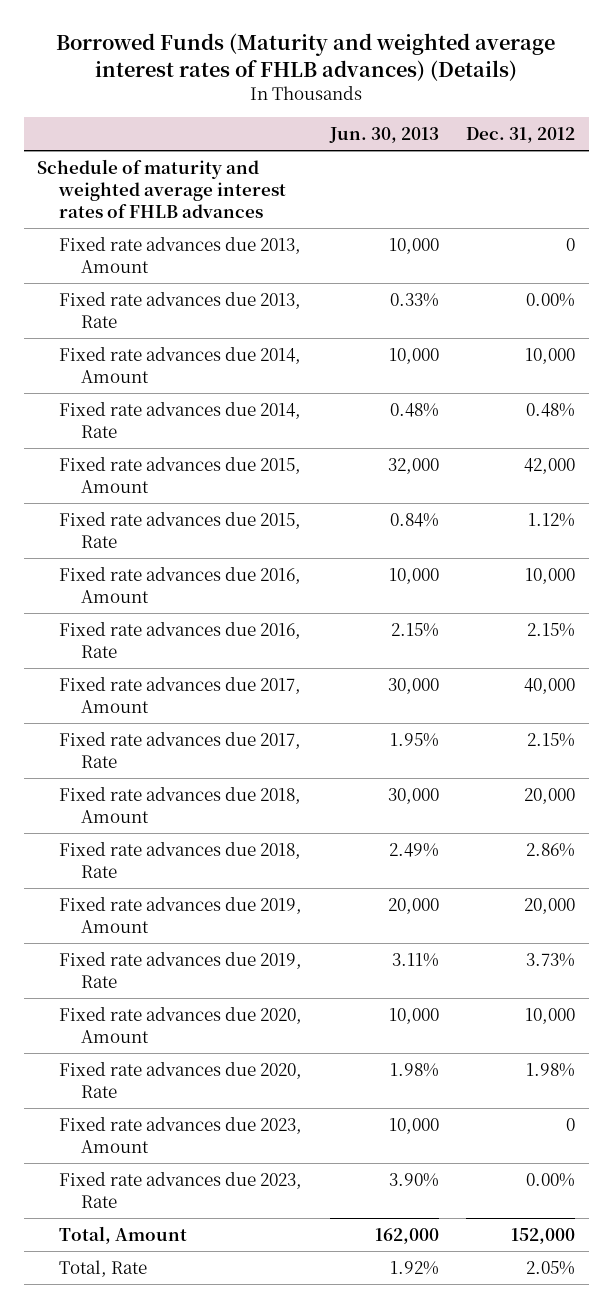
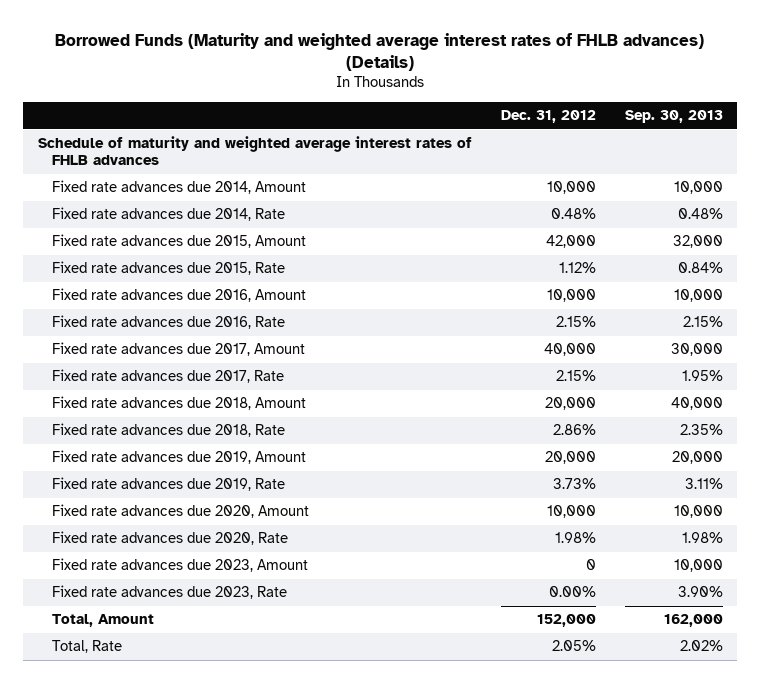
[328,127,439,144] Jun. 30, 2013 -> none
none -> [624,110,723,124] Sep. 30, 2013
[59,236,302,273] Fixed rate advances due 2013, Amount -> none
[59,291,302,328] Fixed rate advances due 2013, Rate -> none

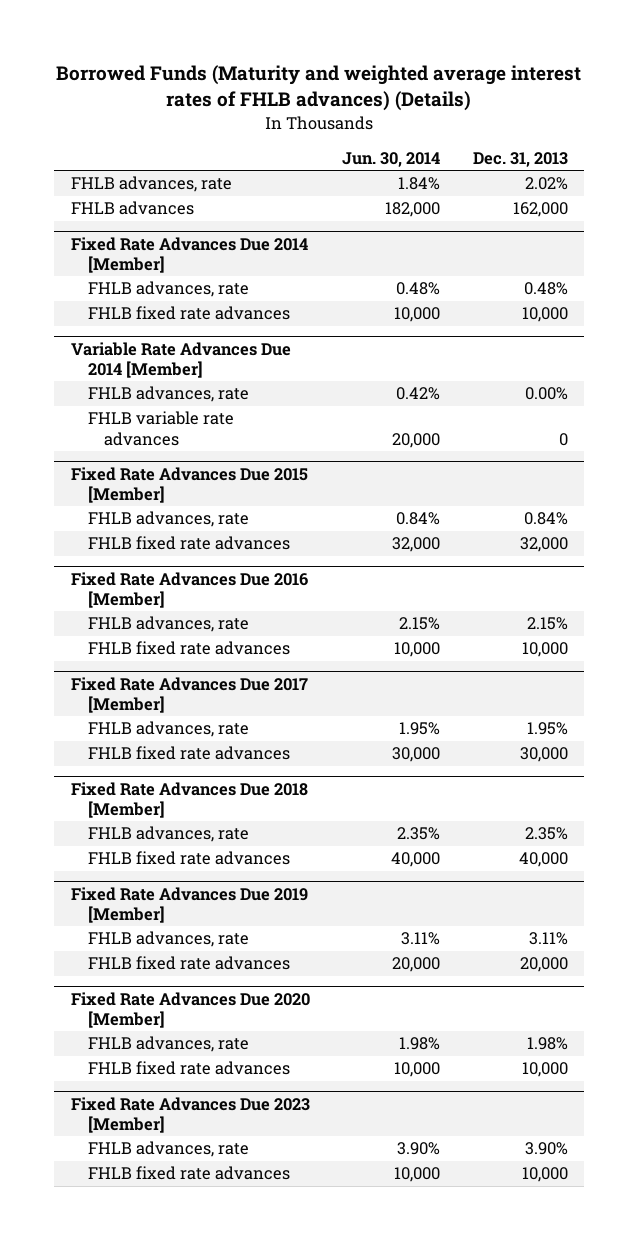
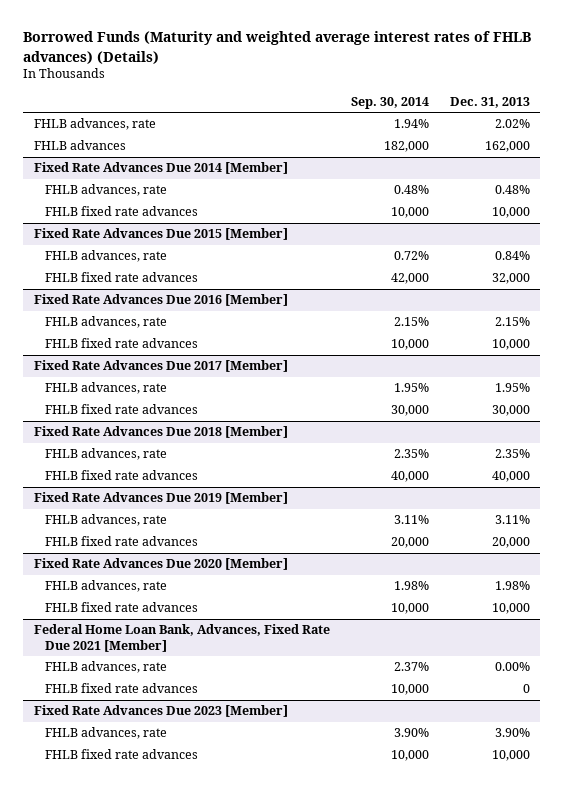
[342,152,441,168] Jun. 30, 2014 -> none
none -> [350,96,429,109] Sep. 30, 2014
[70,341,291,379] Variable Rate Advances Due 2014 [Member] -> none
[87,386,249,403] FHLB advances, rate -> none
[87,411,234,446] FHLB variable rate advances -> none
none -> [33,624,330,652] Federal Home Loan Bank, Advances, Fixed Rate Due 2021 [Member]
none -> [45,661,168,674] FHLB advances, rate
none -> [45,683,199,694] FHLB fixed rate advances

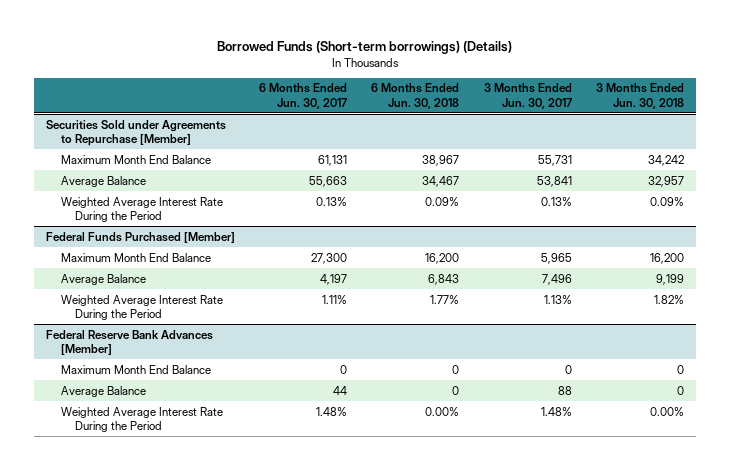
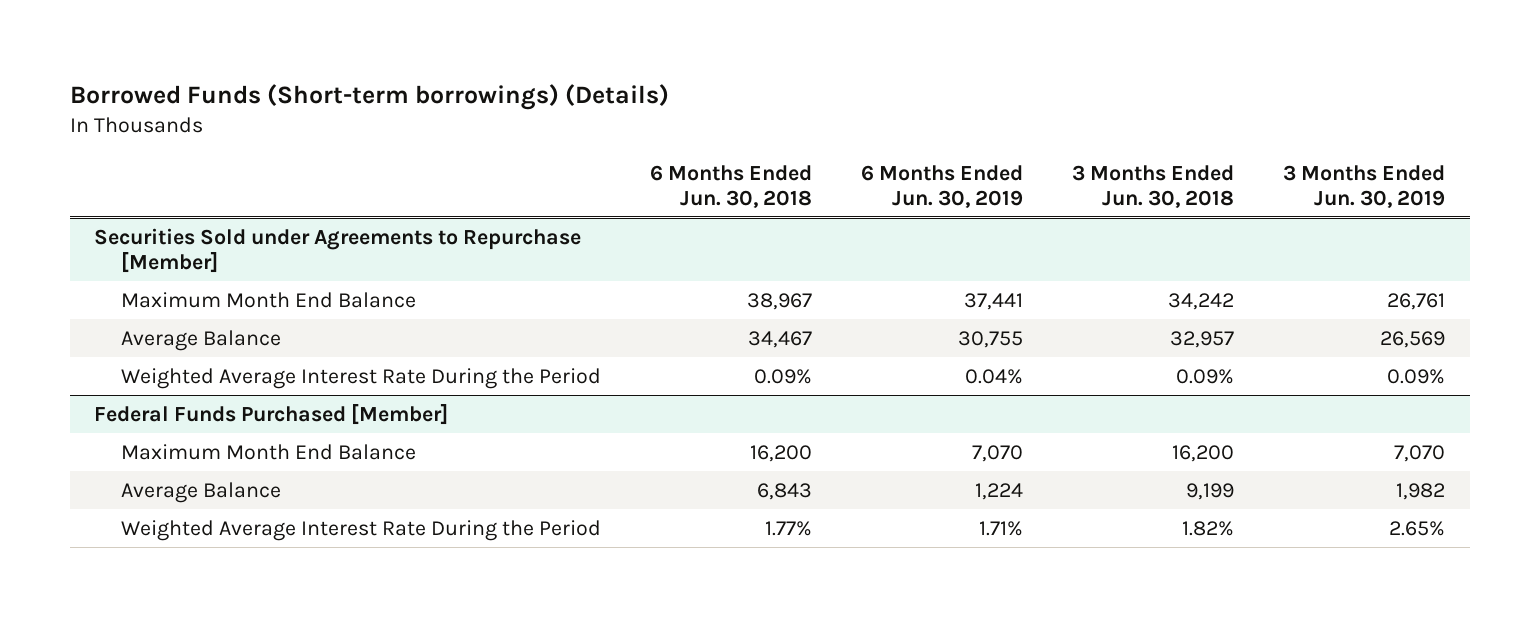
[259,83,348,109] 6 Months Ended Jun. 30, 2017 -> none
[483,83,572,109] 3 Months Ended Jun. 30, 2017 -> none
none -> [861,164,1024,208] 6 Months Ended Jun. 30, 2019
none -> [1283,164,1446,208] 3 Months Ended Jun. 30, 2019
[46,329,214,355] Federal Reserve Bank Advances [Member] -> none
[60,364,211,374] Maximum Month End Balance -> none
[60,385,146,397] Average Balance -> none
[60,406,223,432] Weighted Average Interest Rate During the Period -> none

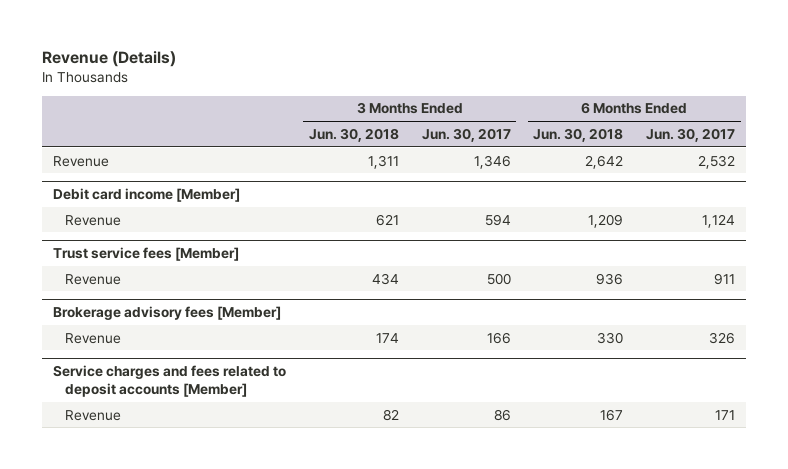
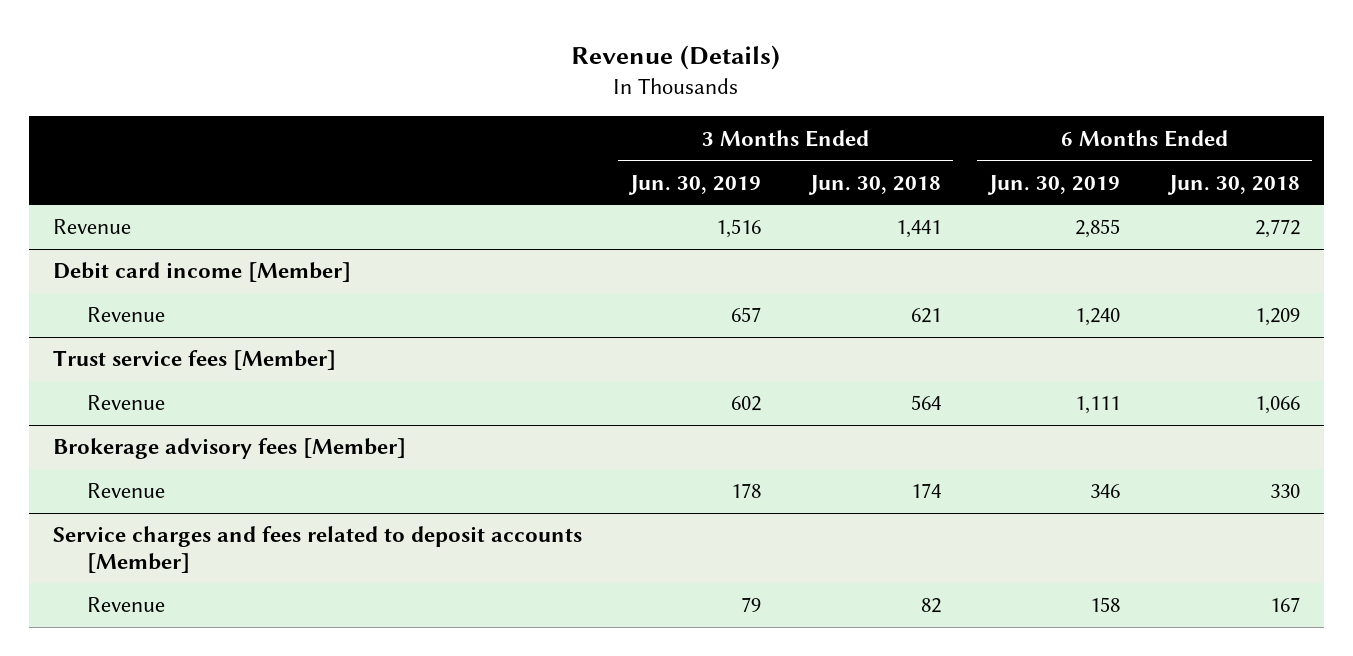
[421,127,511,142] Jun. 30, 2017 -> none
[646,127,736,142] Jun. 30, 2017 -> none
none -> [628,174,762,195] Jun. 30, 2019
none -> [987,174,1121,195] Jun. 30, 2019
[367,154,399,169] 1,311 -> [895,220,941,239] 1,441
[585,154,624,169] 2,642 -> [1254,219,1300,239] 2,772
[371,272,399,285] 434 -> [910,395,941,411] 564
[596,272,624,285] 936 -> [1254,396,1300,415] 1,066

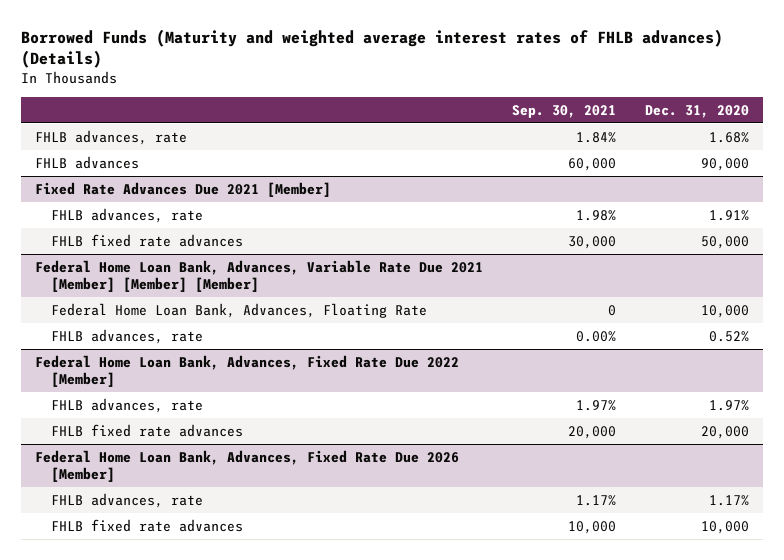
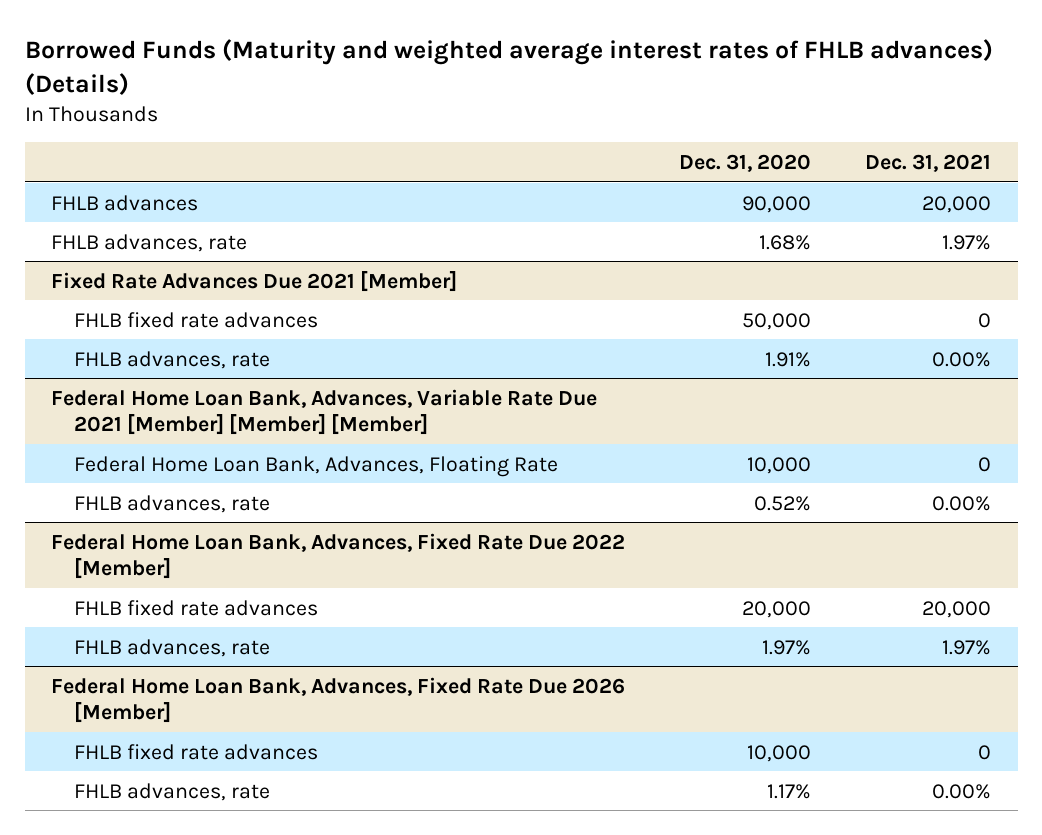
[512,104,617,118] Sep. 30, 2021 -> none
none -> [864,153,991,172] Dec. 31, 2021
[35,129,188,145] FHLB advances, rate -> [51,233,248,252] FHLB advances, rate
[50,207,203,223] FHLB advances, rate -> [74,350,271,369] FHLB advances, rate
[50,397,203,413] FHLB advances, rate -> [74,638,271,657] FHLB advances, rate
[50,492,203,508] FHLB advances, rate -> [74,782,271,801] FHLB advances, rate

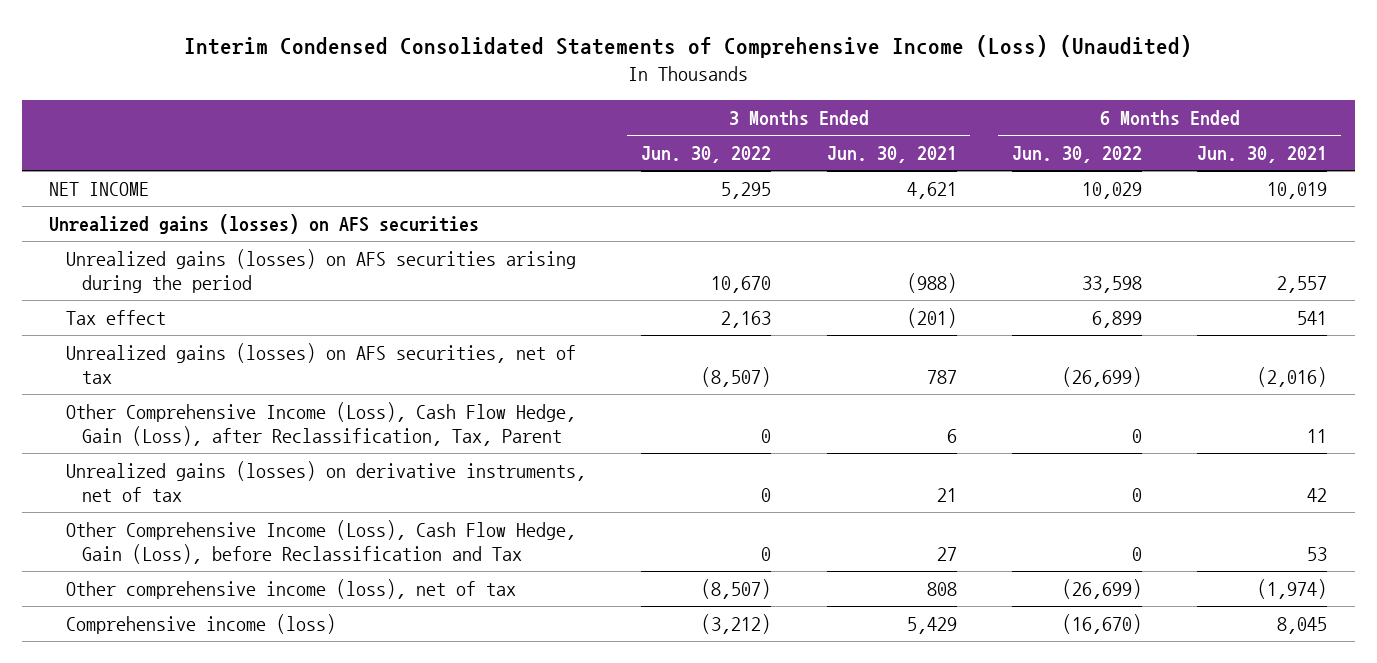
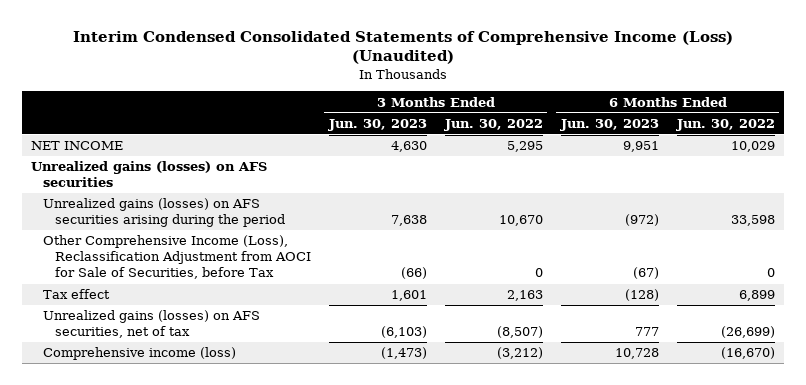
[826,146,957,164] Jun. 30, 2021 -> none
[1197,146,1328,164] Jun. 30, 2021 -> none
none -> [327,118,427,131] Jun. 30, 2023
none -> [559,118,659,131] Jun. 30, 2023
none -> [42,235,311,280] Other Comprehensive Income (Loss), Reclassification Adjustment from AOCI for Sale of Securities, before Tax
[65,402,576,447] Other Comprehensive Income (Loss), Cash Flow Hedge, Gain (Loss), after Reclassification, Tax, Parent -> none
[65,461,586,503] Unrealized gains (losses) on derivative instruments, net of tax -> none
[65,520,576,565] Other Comprehensive Income (Loss), Cash Flow Hedge, Gain (Loss), before Reclassification and Tax -> none
[65,579,516,600] Other comprehensive income (loss), net of tax -> none

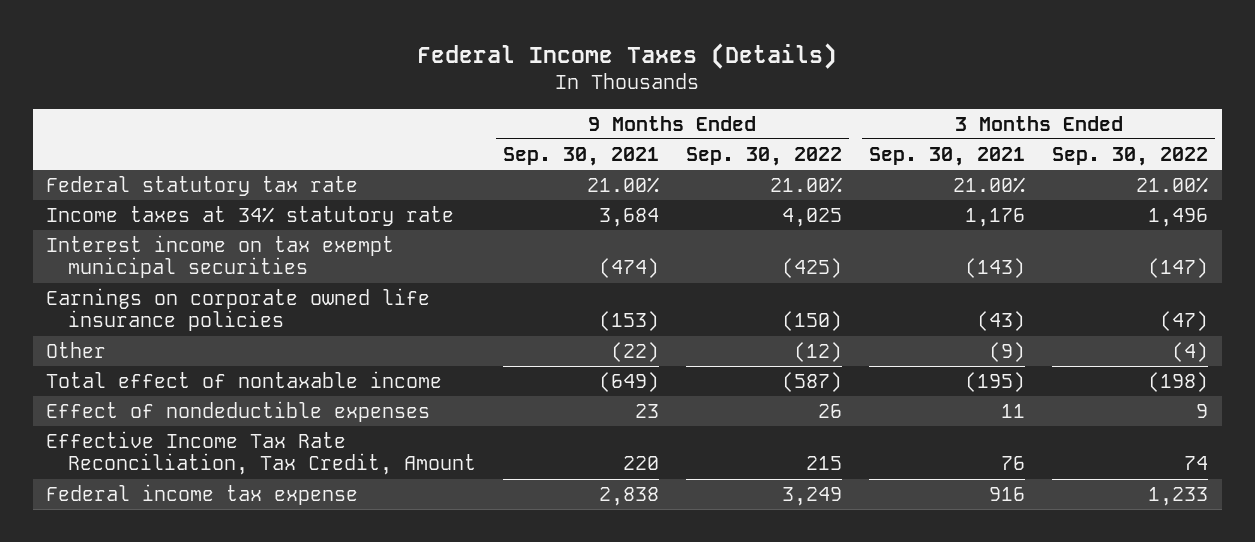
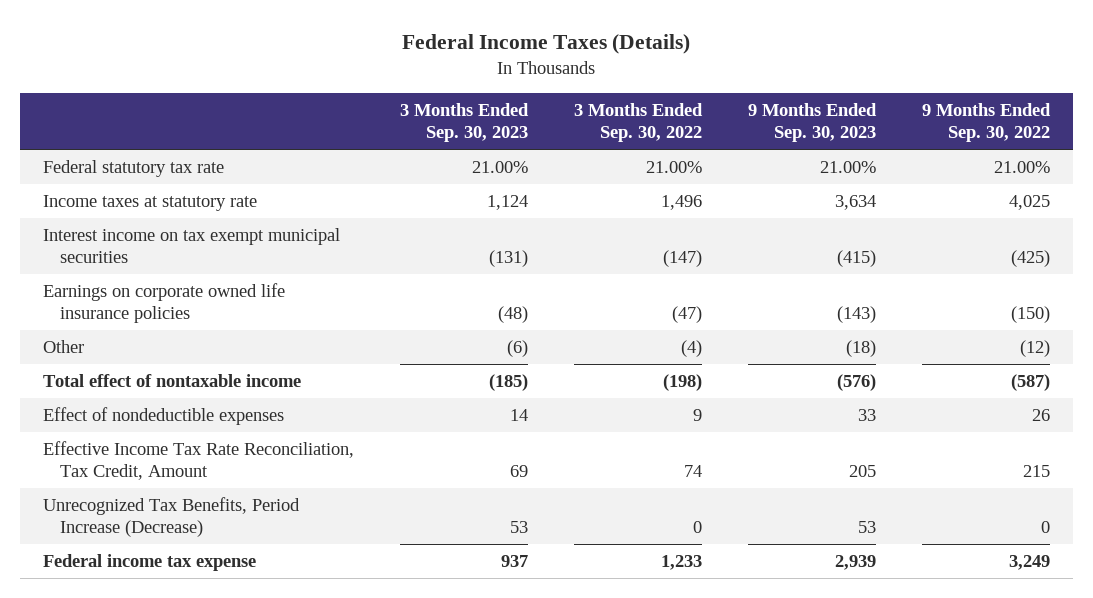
[502,146,659,166] Sep. 30, 2021 -> none
[868,146,1025,166] Sep. 30, 2021 -> none
none -> [399,103,529,142] 3 Months Ended Sep. 30, 2023
none -> [747,103,877,142] 9 Months Ended Sep. 30, 2023
[46,205,455,226] Income taxes at 34% statutory rate -> [42,195,257,212] Income taxes at statutory rate
none -> [42,497,300,538] Unrecognized Tax Benefits, Period Increase (Decrease)

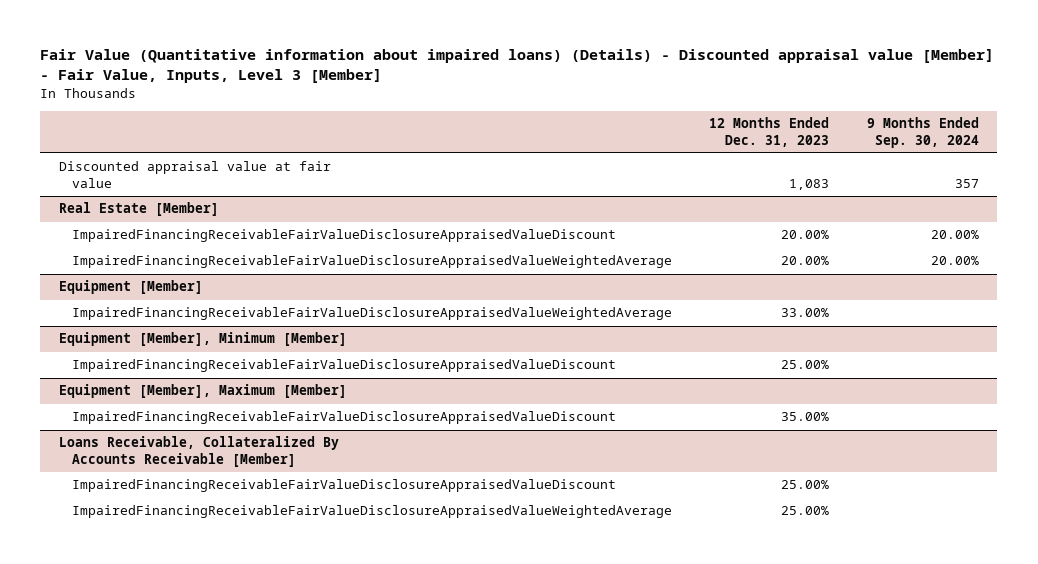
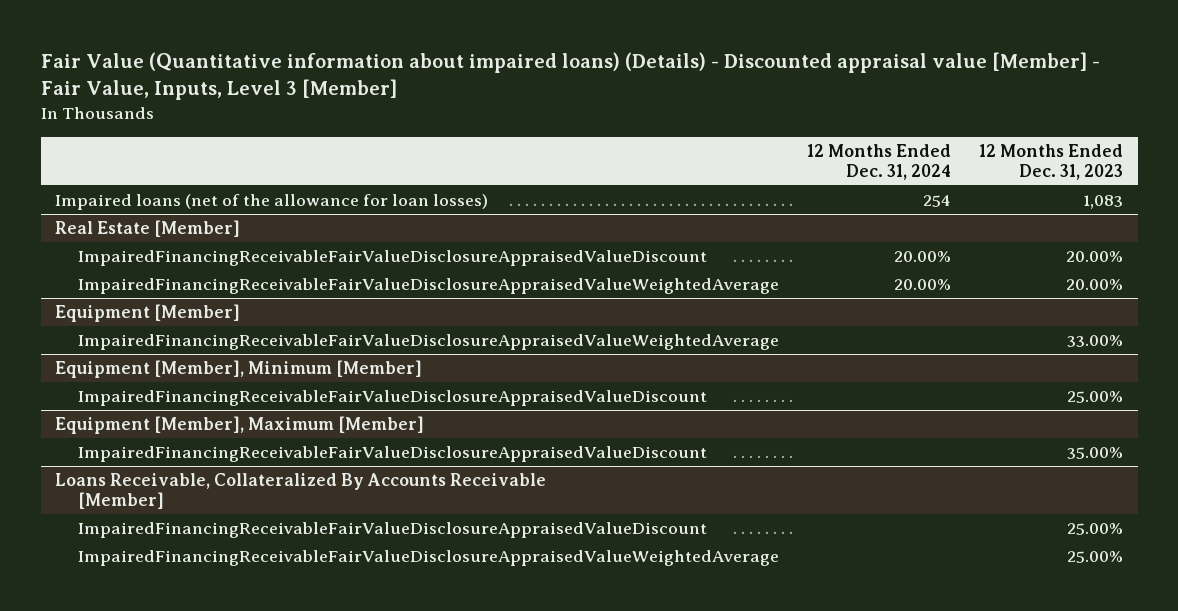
[866,117,979,148] 9 Months Ended Sep. 30, 2024 -> none
none -> [806,143,951,181] 12 Months Ended Dec. 31, 2024
[58,161,331,189] Discounted appraisal value at fair value -> [55,194,489,211] Impaired loans (net of the allowance for loan losses)

